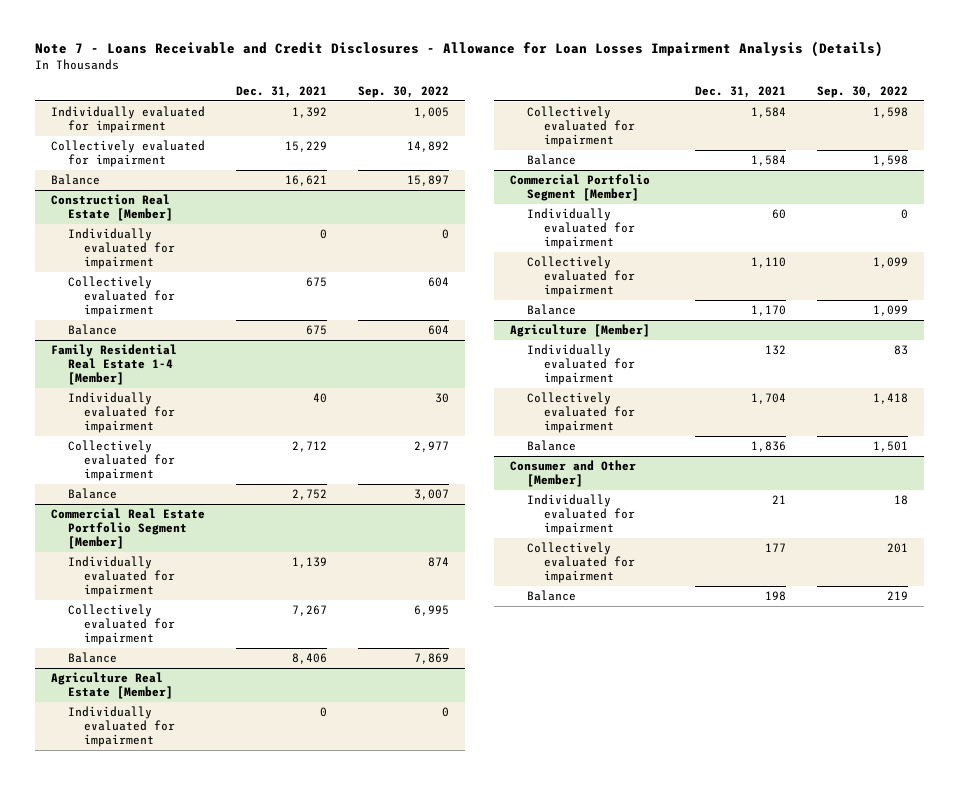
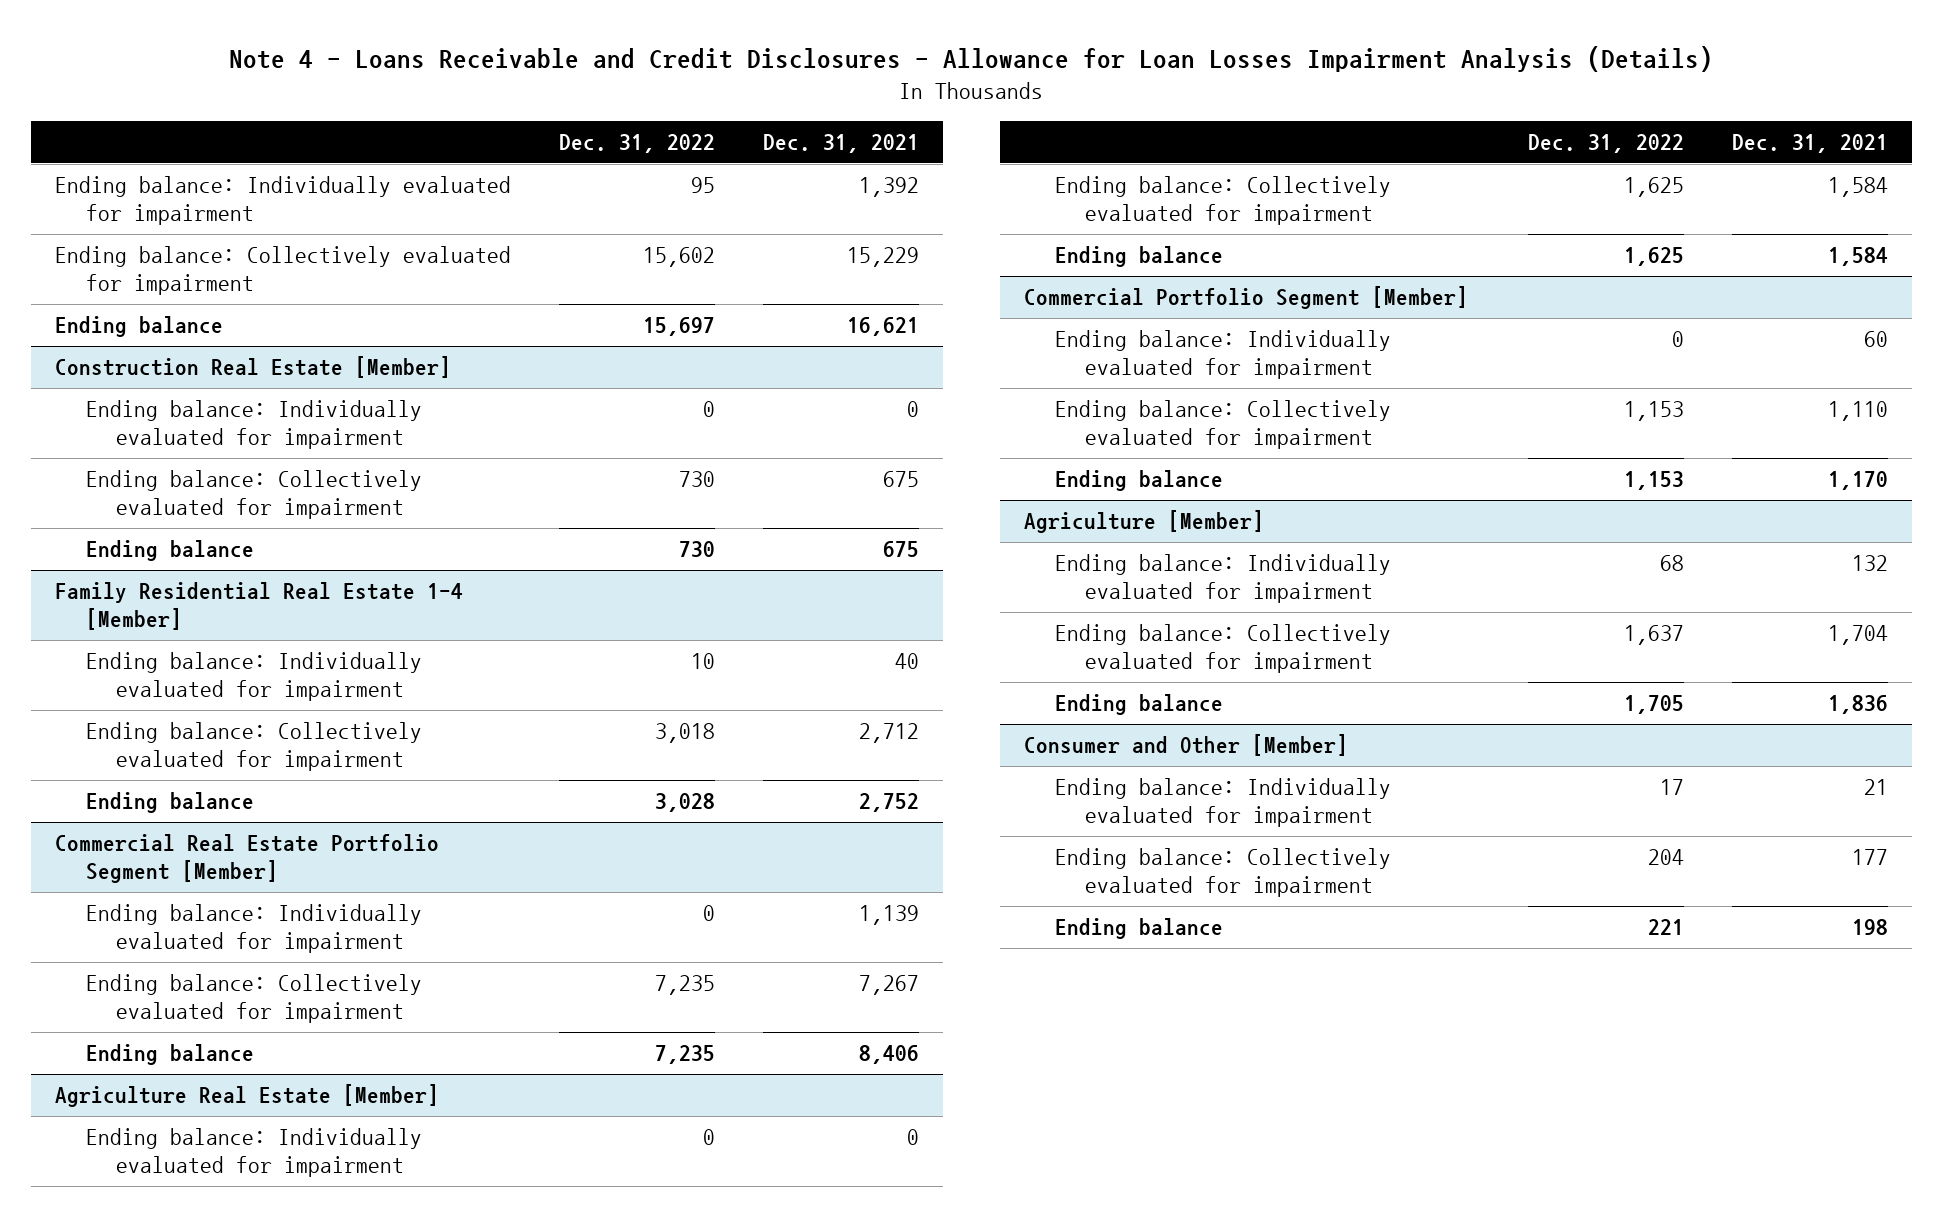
[35,41,884,58] Note 7 - Loans Receivable and Credit Disclosures - Allowance for Loan Losses Impairment Analysis (Details) -> [229,45,1714,72] Note 4 - Loans Receivable and Credit Disclosures - Allowance for Loan Losses Impairment Analysis (Details)
[358,86,450,99] Sep. 30, 2022 -> none
none -> [558,134,715,154] Dec. 31, 2022
[50,105,205,133] Individually evaluated for impairment -> [54,176,511,225] Ending balance: Individually evaluated for impairment
[50,139,205,167] Collectively evaluated for impairment -> [54,246,511,295] Ending balance: Collectively evaluated for impairment
[50,173,100,185] Balance -> [54,316,223,338] Ending balance
[67,227,176,270] Individually evaluated for impairment -> [85,400,422,449] Ending balance: Individually evaluated for impairment
[67,275,176,318] Collectively evaluated for impairment -> [85,470,422,519] Ending balance: Collectively evaluated for impairment
[67,323,117,335] Balance -> [85,540,254,562] Ending balance
[67,391,176,434] Individually evaluated for impairment -> [85,652,422,701] Ending balance: Individually evaluated for impairment
[67,439,176,482] Collectively evaluated for impairment -> [85,722,422,771] Ending balance: Collectively evaluated for impairment
[67,487,117,499] Balance -> [85,792,254,814] Ending balance
[67,555,176,598] Individually evaluated for impairment -> [85,904,422,953] Ending balance: Individually evaluated for impairment
[67,603,176,646] Collectively evaluated for impairment -> [85,974,422,1023] Ending balance: Collectively evaluated for impairment
[67,651,117,663] Balance -> [85,1044,254,1066] Ending balance
[67,705,176,748] Individually evaluated for impairment -> [85,1128,422,1177] Ending balance: Individually evaluated for impairment
[526,105,635,148] Collectively evaluated for impairment -> [1054,176,1391,225] Ending balance: Collectively evaluated for impairment
[526,153,576,165] Balance -> [1054,246,1223,268] Ending balance
[526,207,635,250] Individually evaluated for impairment -> [1054,330,1391,379] Ending balance: Individually evaluated for impairment
[526,255,635,298] Collectively evaluated for impairment -> [1054,400,1391,449] Ending balance: Collectively evaluated for impairment
[526,303,576,315] Balance -> [1054,470,1223,492] Ending balance
[526,343,635,386] Individually evaluated for impairment -> [1054,554,1391,603] Ending balance: Individually evaluated for impairment
[526,391,635,434] Collectively evaluated for impairment -> [1054,624,1391,673] Ending balance: Collectively evaluated for impairment
[526,439,576,451] Balance -> [1054,694,1223,716] Ending balance
[526,493,635,536] Individually evaluated for impairment -> [1054,778,1391,827] Ending balance: Individually evaluated for impairment
[526,541,635,584] Collectively evaluated for impairment -> [1054,848,1391,897] Ending balance: Collectively evaluated for impairment
[526,589,576,601] Balance -> [1054,918,1223,940] Ending balance

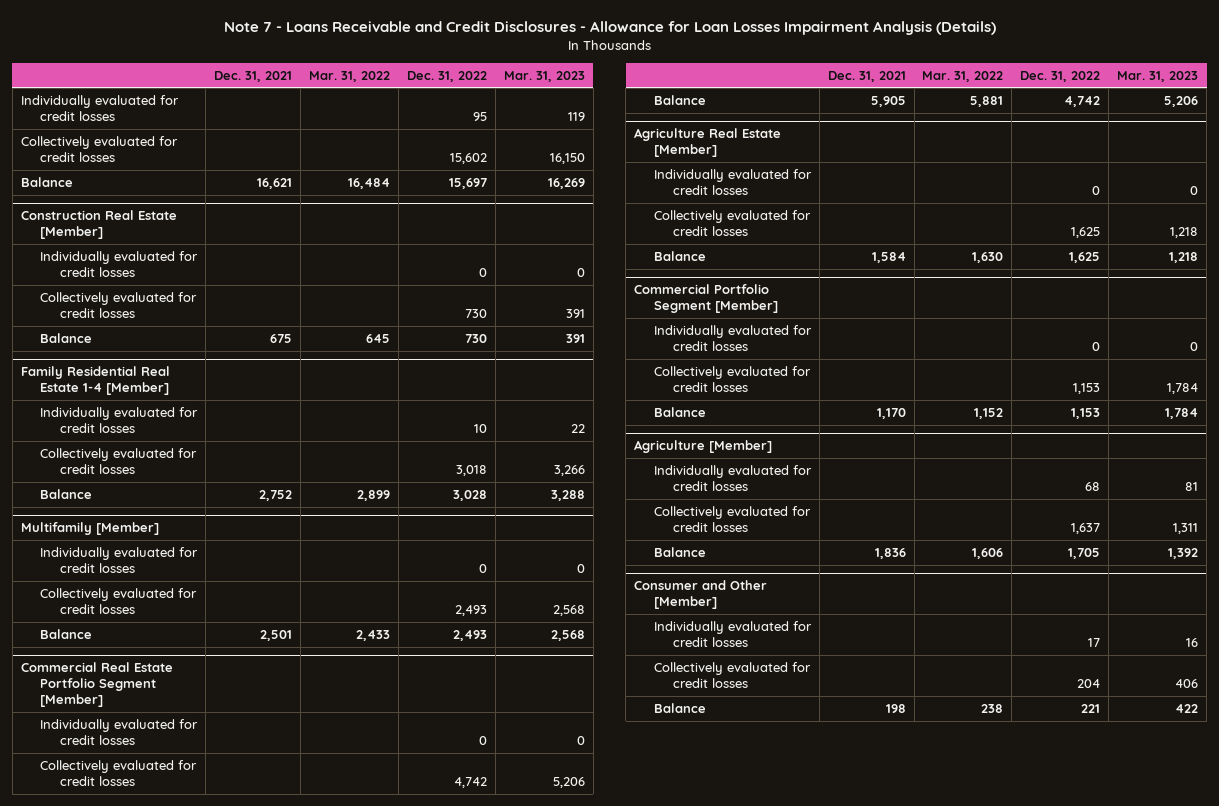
[229,45,1714,72] Note 4 - Loans Receivable and Credit Disclosures - Allowance for Loan Losses Impairment Analysis (Details) -> [223,21,996,36] Note 7 - Loans Receivable and Credit Disclosures - Allowance for Loan Losses Impairment Analysis (Details)
none -> [309,70,391,82] Mar. 31, 2022
none -> [503,70,585,82] Mar. 31, 2023
[54,176,511,225] Ending balance: Individually evaluated for impairment -> none
[54,246,511,295] Ending balance: Collectively evaluated for impairment -> none
none -> [20,94,179,122] Individually evaluated for credit losses
none -> [20,135,178,163] Collectively evaluated for credit losses
[54,316,223,338] Ending balance -> [20,176,73,187] Balance
[85,400,422,449] Ending balance: Individually evaluated for impairment -> none
[85,470,422,519] Ending balance: Collectively evaluated for impairment -> none
none -> [40,250,199,278] Individually evaluated for credit losses
none -> [40,291,198,319] Collectively evaluated for credit losses
[85,540,254,562] Ending balance -> [40,332,93,343] Balance
[85,652,422,701] Ending balance: Individually evaluated for impairment -> none
[85,722,422,771] Ending balance: Collectively evaluated for impairment -> none
none -> [40,406,199,434] Individually evaluated for credit losses
none -> [40,447,198,475] Collectively evaluated for credit losses
[85,792,254,814] Ending balance -> [40,488,93,499] Balance
none -> [20,522,159,536] Multifamily [Member]
none -> [40,546,199,574] Individually evaluated for credit losses
none -> [40,587,198,615] Collectively evaluated for credit losses
none -> [40,628,93,639] Balance
[85,904,422,953] Ending balance: Individually evaluated for impairment -> none
[85,974,422,1023] Ending balance: Collectively evaluated for impairment -> none
none -> [40,718,199,746] Individually evaluated for credit losses
none -> [40,759,198,787] Collectively evaluated for credit losses
[85,1044,254,1066] Ending balance -> [653,94,706,105] Balance
[654,1045,715,1065] 7,235 -> [1064,95,1101,107] 4,742
[858,1045,919,1065] 8,406 -> [870,95,906,107] 5,905
[85,1128,422,1177] Ending balance: Individually evaluated for impairment -> none
[1054,176,1391,225] Ending balance: Collectively evaluated for impairment -> none
none -> [653,168,812,196] Individually evaluated for credit losses
none -> [653,209,811,237] Collectively evaluated for credit losses
[1054,246,1223,268] Ending balance -> [653,250,706,261] Balance
[1054,330,1391,379] Ending balance: Individually evaluated for impairment -> none
[1054,400,1391,449] Ending balance: Collectively evaluated for impairment -> none
none -> [653,324,812,352] Individually evaluated for credit losses
none -> [653,365,811,393] Collectively evaluated for credit losses
[1054,470,1223,492] Ending balance -> [653,406,706,417] Balance
[1054,554,1391,603] Ending balance: Individually evaluated for impairment -> none
[1054,624,1391,673] Ending balance: Collectively evaluated for impairment -> none
none -> [653,464,812,492] Individually evaluated for credit losses
none -> [653,505,811,533] Collectively evaluated for credit losses
[1054,694,1223,716] Ending balance -> [653,546,706,557] Balance
[1054,778,1391,827] Ending balance: Individually evaluated for impairment -> none
[1054,848,1391,897] Ending balance: Collectively evaluated for impairment -> none
none -> [653,620,812,648] Individually evaluated for credit losses
none -> [653,661,811,689] Collectively evaluated for credit losses
[1054,918,1223,940] Ending balance -> [653,702,706,713] Balance

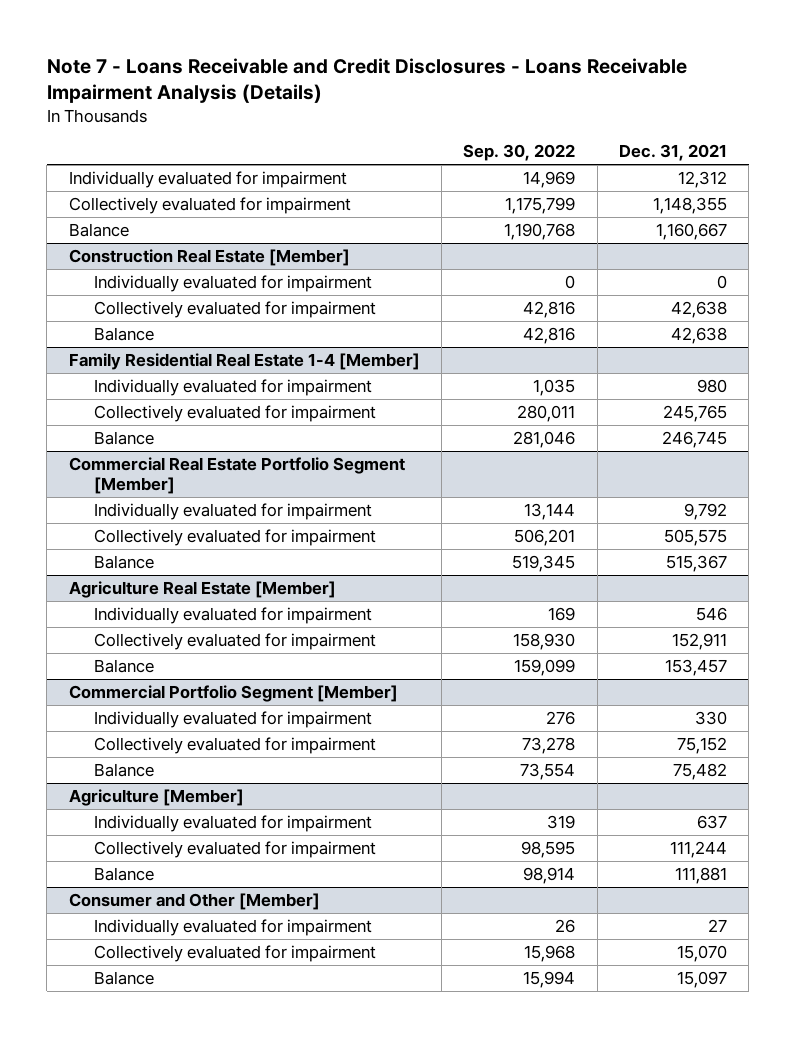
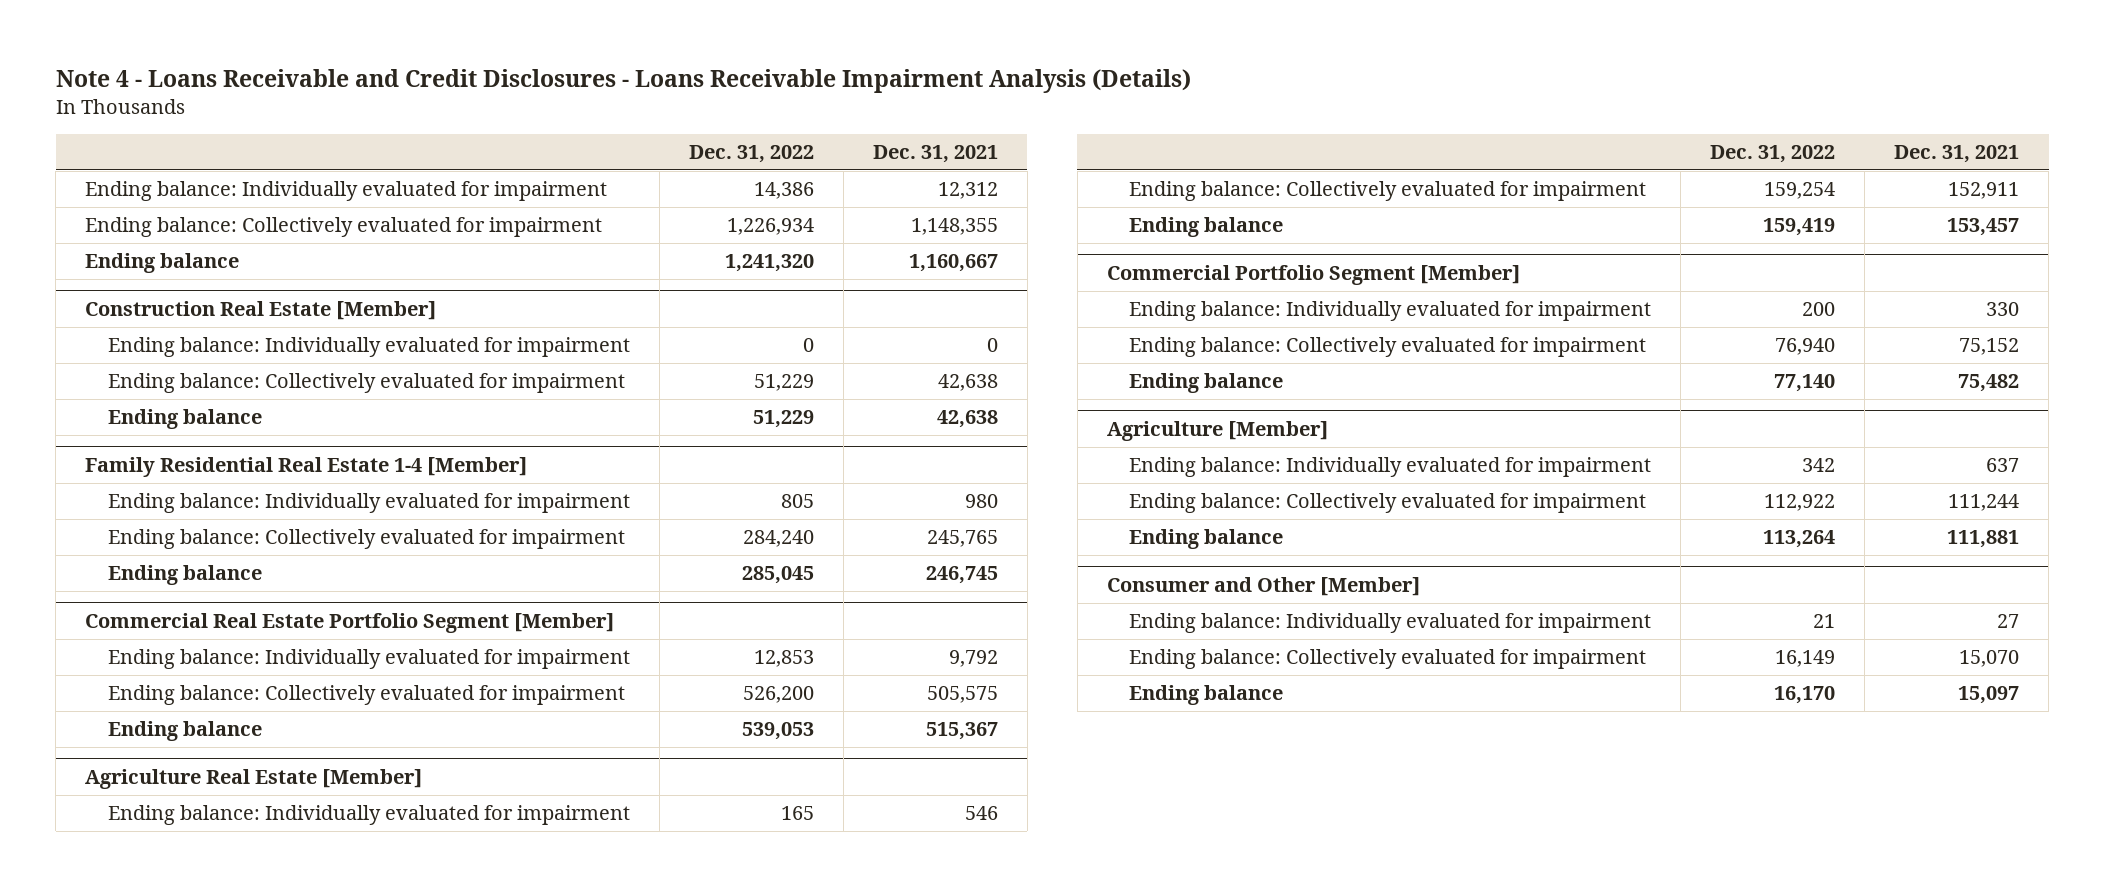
[46,57,687,103] Note 7 - Loans Receivable and Credit Disclosures - Loans Receivable Impairment Analysis (Details) -> [55,68,1191,93] Note 4 - Loans Receivable and Credit Disclosures - Loans Receivable Impairment Analysis (Details)
[463,144,576,162] Sep. 30, 2022 -> none
none -> [688,145,814,164] Dec. 31, 2022
[68,170,347,188] Individually evaluated for impairment -> [84,181,607,202] Ending balance: Individually evaluated for impairment
[68,196,351,214] Collectively evaluated for impairment -> [84,217,602,238] Ending balance: Collectively evaluated for impairment
[68,222,129,237] Balance -> [84,253,239,274] Ending balance
[93,274,372,292] Individually evaluated for impairment -> [107,337,630,358] Ending balance: Individually evaluated for impairment
[93,300,376,318] Collectively evaluated for impairment -> [107,373,625,394] Ending balance: Collectively evaluated for impairment
[93,326,154,341] Balance -> [107,409,262,430] Ending balance
[93,378,372,396] Individually evaluated for impairment -> [107,493,630,514] Ending balance: Individually evaluated for impairment
[93,404,376,422] Collectively evaluated for impairment -> [107,529,625,550] Ending balance: Collectively evaluated for impairment
[93,430,154,445] Balance -> [107,565,262,586] Ending balance
[93,502,372,520] Individually evaluated for impairment -> [107,649,630,670] Ending balance: Individually evaluated for impairment
[93,528,376,546] Collectively evaluated for impairment -> [107,685,625,706] Ending balance: Collectively evaluated for impairment
[93,554,154,569] Balance -> [107,721,262,742] Ending balance
[93,606,372,624] Individually evaluated for impairment -> [107,805,630,826] Ending balance: Individually evaluated for impairment
[93,632,376,650] Collectively evaluated for impairment -> [1129,181,1647,202] Ending balance: Collectively evaluated for impairment
[93,658,154,673] Balance -> [1129,217,1284,238] Ending balance
[93,710,372,728] Individually evaluated for impairment -> [1129,301,1652,322] Ending balance: Individually evaluated for impairment
[93,736,376,754] Collectively evaluated for impairment -> [1129,337,1647,358] Ending balance: Collectively evaluated for impairment
[93,762,154,777] Balance -> [1129,373,1284,394] Ending balance
[93,814,372,832] Individually evaluated for impairment -> [1129,457,1652,478] Ending balance: Individually evaluated for impairment
[93,840,376,858] Collectively evaluated for impairment -> [1129,493,1647,514] Ending balance: Collectively evaluated for impairment
[93,866,154,881] Balance -> [1129,529,1284,550] Ending balance
[93,918,372,936] Individually evaluated for impairment -> [1129,613,1652,634] Ending balance: Individually evaluated for impairment
[93,944,376,962] Collectively evaluated for impairment -> [1129,649,1647,670] Ending balance: Collectively evaluated for impairment
[93,970,154,985] Balance -> [1129,685,1284,706] Ending balance

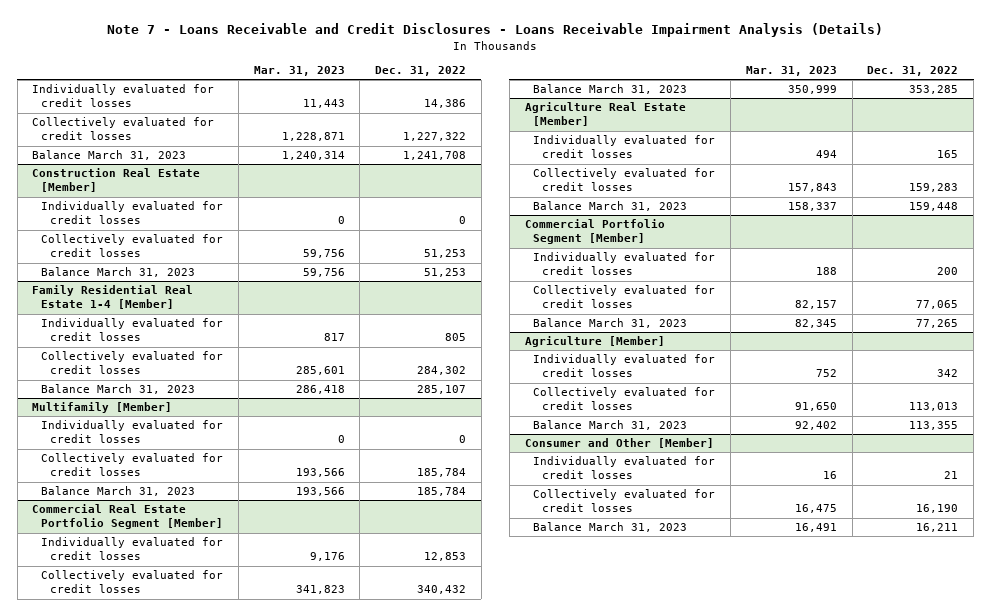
[55,68,1191,93] Note 4 - Loans Receivable and Credit Disclosures - Loans Receivable Impairment Analysis (Details) -> [107,23,884,38] Note 7 - Loans Receivable and Credit Disclosures - Loans Receivable Impairment Analysis (Details)
[872,145,998,164] Dec. 31, 2021 -> none
none -> [253,66,345,77] Mar. 31, 2023
[84,253,239,274] Ending balance -> none
[84,181,607,202] Ending balance: Individually evaluated for impairment -> [32,84,215,108] Individually evaluated for credit losses
[84,217,602,238] Ending balance: Collectively evaluated for impairment -> [32,117,215,141] Collectively evaluated for credit losses
[726,218,814,236] 1,226,934 -> [403,132,467,142] 1,227,322
none -> [32,150,187,161] Balance March 31, 2023
[107,409,262,430] Ending balance -> none
[107,337,630,358] Ending balance: Individually evaluated for impairment -> [41,201,224,225] Individually evaluated for credit losses
[107,373,625,394] Ending balance: Collectively evaluated for impairment -> [41,234,224,258] Collectively evaluated for credit losses
[753,374,814,392] 51,229 -> [424,249,467,259] 51,253
none -> [41,267,196,278] Balance March 31, 2023
[107,565,262,586] Ending balance -> none
[107,493,630,514] Ending balance: Individually evaluated for impairment -> [41,318,224,342] Individually evaluated for credit losses
[107,529,625,550] Ending balance: Collectively evaluated for impairment -> [41,351,224,375] Collectively evaluated for credit losses
[742,530,814,548] 284,240 -> [417,366,467,376] 284,302
none -> [41,384,196,395] Balance March 31, 2023
none -> [32,402,173,414] Multifamily [Member]
none -> [41,420,224,444] Individually evaluated for credit losses
none -> [41,453,224,477] Collectively evaluated for credit losses
none -> [41,486,196,497] Balance March 31, 2023
[107,721,262,742] Ending balance -> none
[107,649,630,670] Ending balance: Individually evaluated for impairment -> [41,537,224,561] Individually evaluated for credit losses
[107,685,625,706] Ending balance: Collectively evaluated for impairment -> [41,570,224,594] Collectively evaluated for credit losses
[742,686,814,704] 526,200 -> [417,585,467,595] 340,432
none -> [533,84,688,95] Balance March 31, 2023
[1129,217,1284,238] Ending balance -> none
[107,805,630,826] Ending balance: Individually evaluated for impairment -> [533,135,716,159] Individually evaluated for credit losses
[1129,181,1647,202] Ending balance: Collectively evaluated for impairment -> [533,168,716,192] Collectively evaluated for credit losses
[1764,182,1836,200] 159,254 -> [909,183,959,193] 159,283
none -> [533,201,688,212] Balance March 31, 2023
[1129,373,1284,394] Ending balance -> none
[1129,301,1652,322] Ending balance: Individually evaluated for impairment -> [533,252,716,276] Individually evaluated for credit losses
[1129,337,1647,358] Ending balance: Collectively evaluated for impairment -> [533,285,716,309] Collectively evaluated for credit losses
[1775,338,1836,356] 76,940 -> [916,300,959,310] 77,065
none -> [533,318,688,329] Balance March 31, 2023
[1129,529,1284,550] Ending balance -> none
[1129,457,1652,478] Ending balance: Individually evaluated for impairment -> [533,354,716,378] Individually evaluated for credit losses
[1129,493,1647,514] Ending balance: Collectively evaluated for impairment -> [533,387,716,411] Collectively evaluated for credit losses
[1764,494,1836,512] 112,922 -> [909,402,959,412] 113,013
none -> [533,420,688,431] Balance March 31, 2023
[1129,685,1284,706] Ending balance -> none
[1129,613,1652,634] Ending balance: Individually evaluated for impairment -> [533,456,716,480] Individually evaluated for credit losses
[1129,649,1647,670] Ending balance: Collectively evaluated for impairment -> [533,489,716,513] Collectively evaluated for credit losses
[1775,650,1836,668] 16,149 -> [916,504,959,514] 16,190
none -> [533,522,688,533] Balance March 31, 2023

